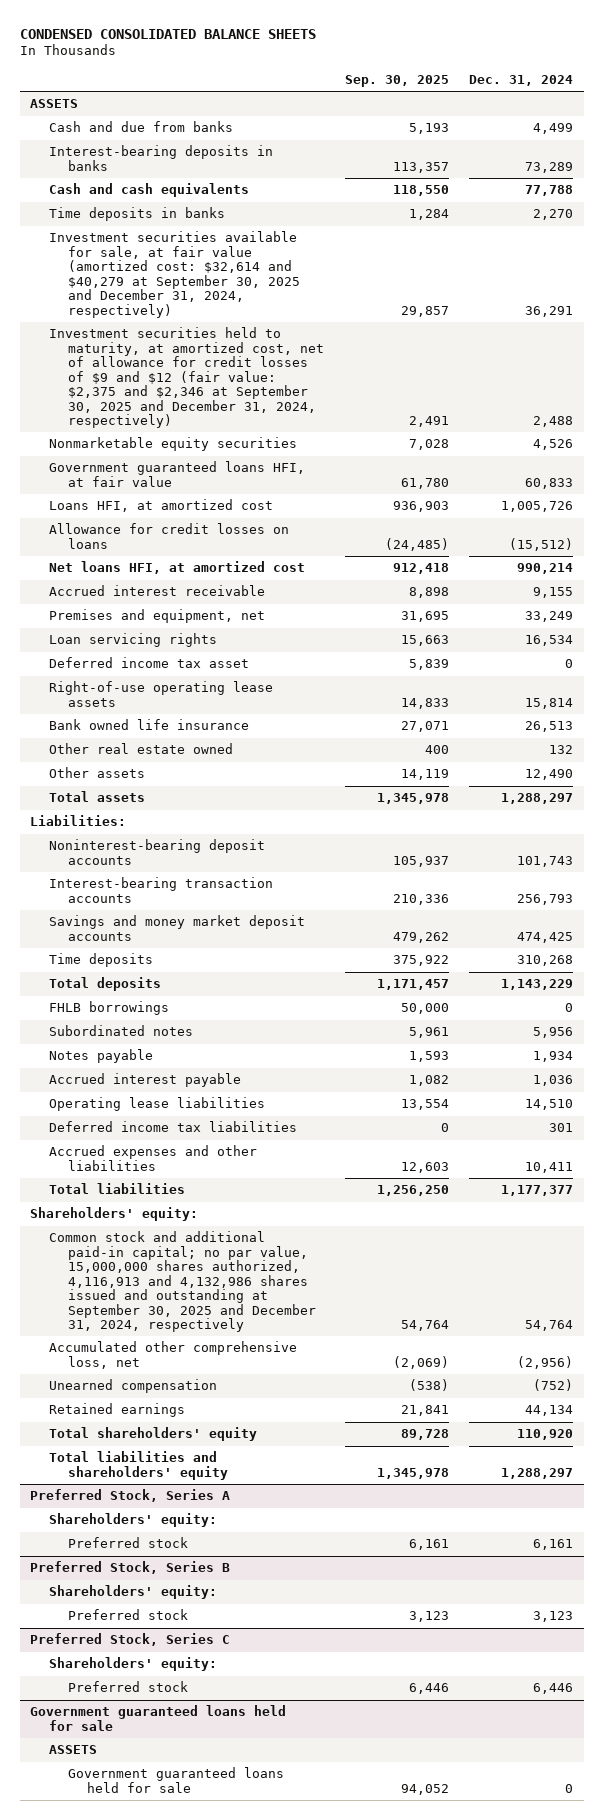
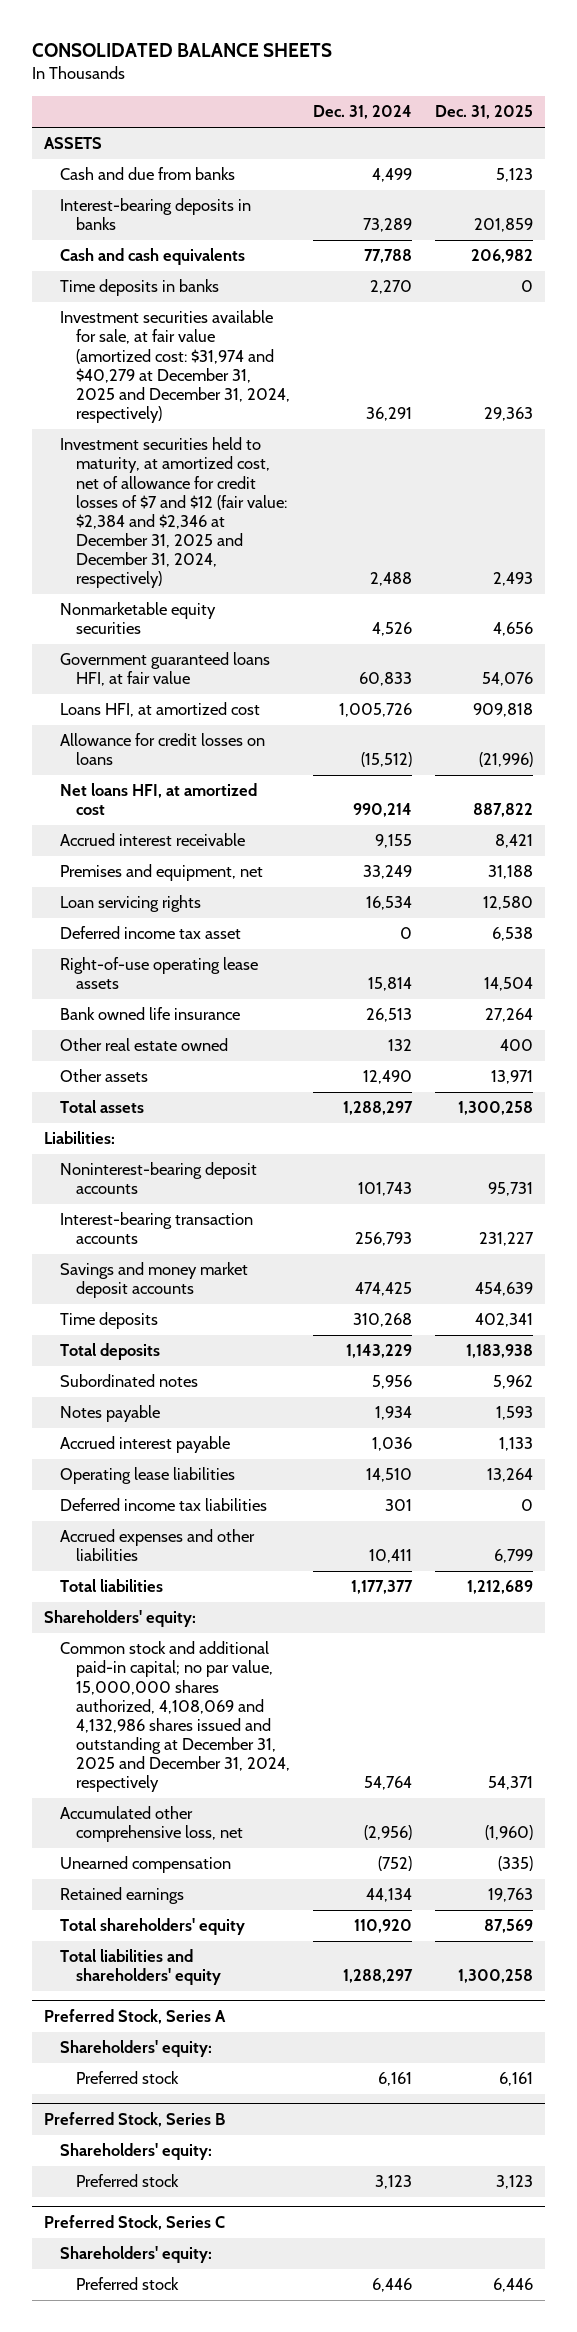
[19,28,316,39] CONDENSED CONSOLIDATED BALANCE SHEETS -> [31,43,332,58] CONSOLIDATED BALANCE SHEETS
[344,74,449,87] Sep. 30, 2025 -> none
none -> [435,105,534,120] Dec. 31, 2025
[49,231,301,318] Investment securities available for sale, at fair value (amortized cost: $32,614 and $40,279 at September 30, 2025 and December 31, 2024, respectively) -> [59,310,290,423] Investment securities available for sale, at fair value (amortized cost: $31,974 and $40,279 at December 31, 2025 and December 31, 2024, respectively)
[49,327,325,429] Investment securities held to maturity, at amortized cost, net of allowance for credit losses of $9 and $12 (fair value: $2,375 and $2,346 at September 30, 2025 and December 31, 2024, respectively) -> [59,437,287,588] Investment securities held to maturity, at amortized cost, net of allowance for credit losses of $7 and $12 (fair value: $2,384 and $2,346 at December 31, 2025 and December 31, 2024, respectively)
[49,1001,170,1016] FHLB borrowings -> none
[49,1231,317,1333] Common stock and additional paid-in capital; no par value, 15,000,000 shares authorized, 4,116,913 and 4,132,986 shares issued and outstanding at September 30, 2025 and December 31, 2024, respectively -> [59,1641,290,1792] Common stock and additional paid-in capital; no par value, 15,000,000 shares authorized, 4,108,069 and 4,132,986 shares issued and outstanding at December 31, 2025 and December 31, 2024, respectively
[30,1705,287,1731] Government guaranteed loans held for sale -> none
[49,1745,98,1755] ASSETS -> none
[68,1767,285,1793] Government guaranteed loans held for sale -> none

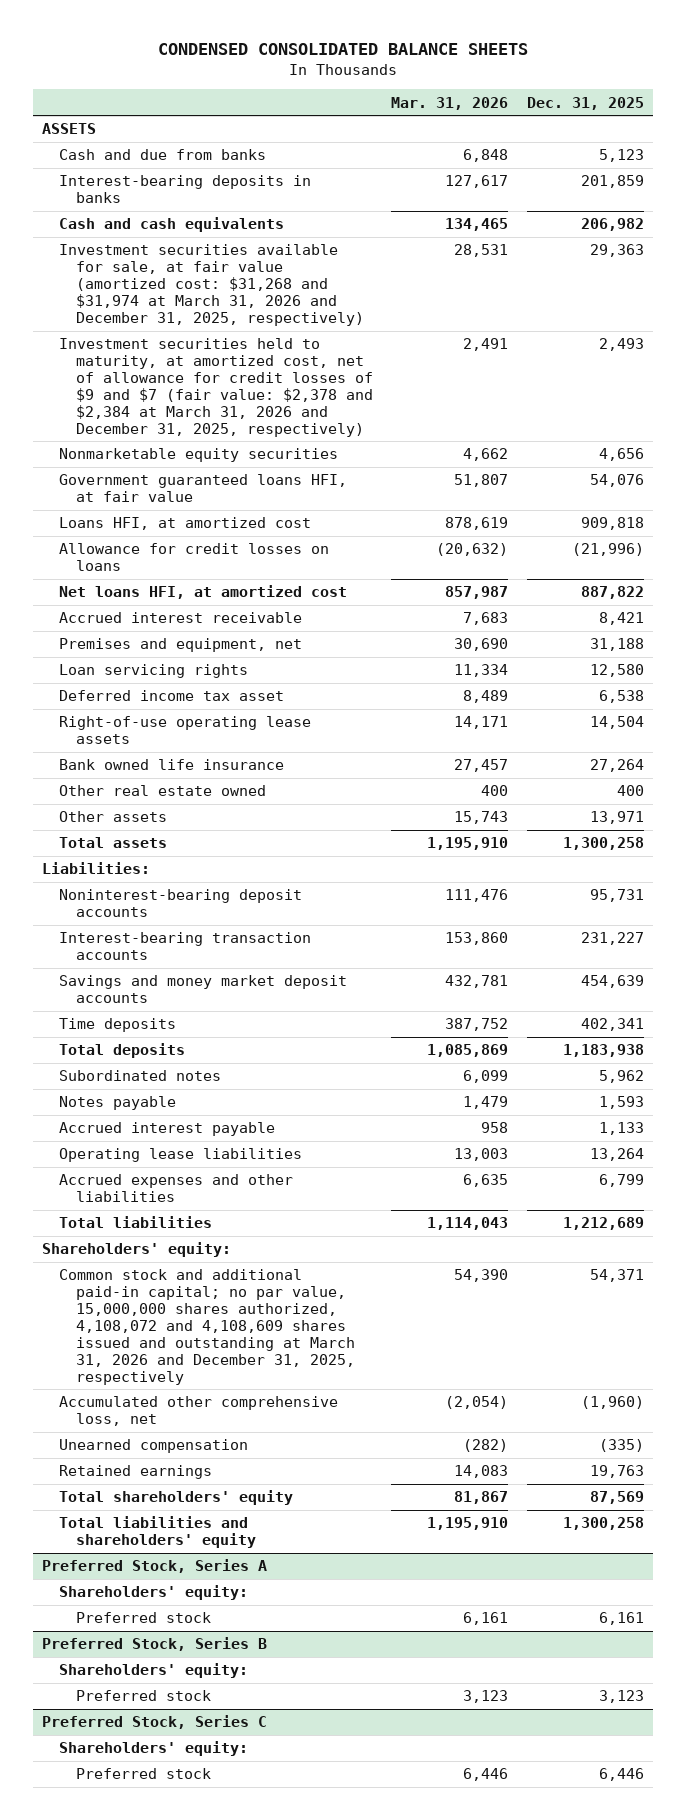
[31,43,332,58] CONSOLIDATED BALANCE SHEETS -> [158,43,529,56] CONDENSED CONSOLIDATED BALANCE SHEETS
[312,105,412,120] Dec. 31, 2024 -> none
none -> [391,96,509,110] Mar. 31, 2026
[59,279,219,297] Time deposits in banks -> none
[59,310,290,423] Investment securities available for sale, at fair value (amortized cost: $31,974 and $40,279 at December 31, 2025 and December 31, 2024, respectively) -> [58,244,364,326] Investment securities available for sale, at fair value (amortized cost: $31,268 and $31,974 at March 31, 2026 and December 31, 2025, respectively)
[59,437,287,588] Investment securities held to maturity, at amortized cost, net of allowance for credit losses of $7 and $12 (fair value: $2,384 and $2,346 at December 31, 2025 and December 31, 2024, respectively) -> [58,338,373,437] Investment securities held to maturity, at amortized cost, net of allowance for credit losses of $9 and $7 (fair value: $2,378 and $2,384 at March 31, 2026 and December 31, 2025, respectively)
[59,1498,267,1512] Deferred income tax liabilities -> none
[59,1641,290,1792] Common stock and additional paid-in capital; no par value, 15,000,000 shares authorized, 4,108,069 and 4,132,986 shares issued and outstanding at December 31, 2025 and December 31, 2024, respectively -> [58,1269,355,1385] Common stock and additional paid-in capital; no par value, 15,000,000 shares authorized, 4,108,072 and 4,108,609 shares issued and outstanding at March 31, 2026 and December 31, 2025, respectively

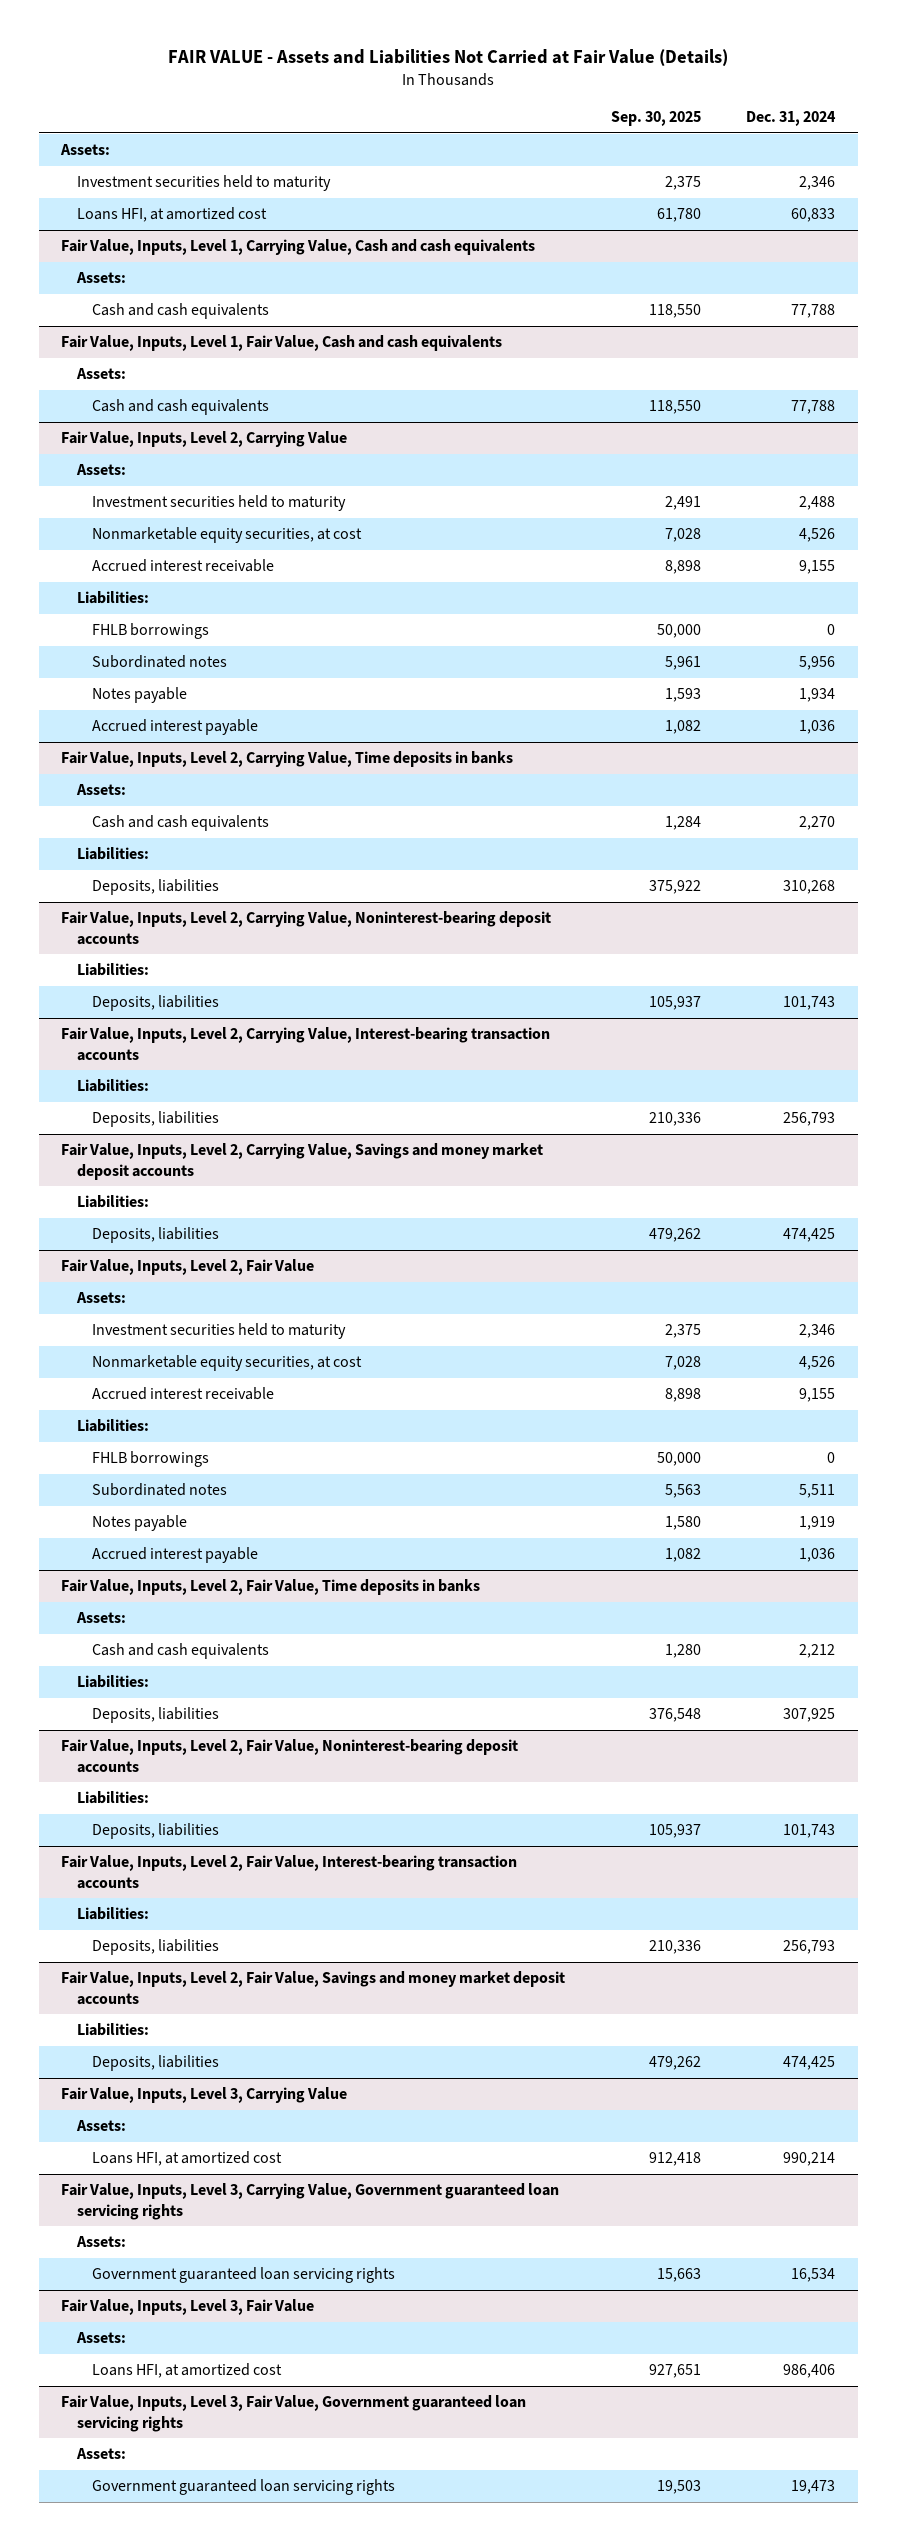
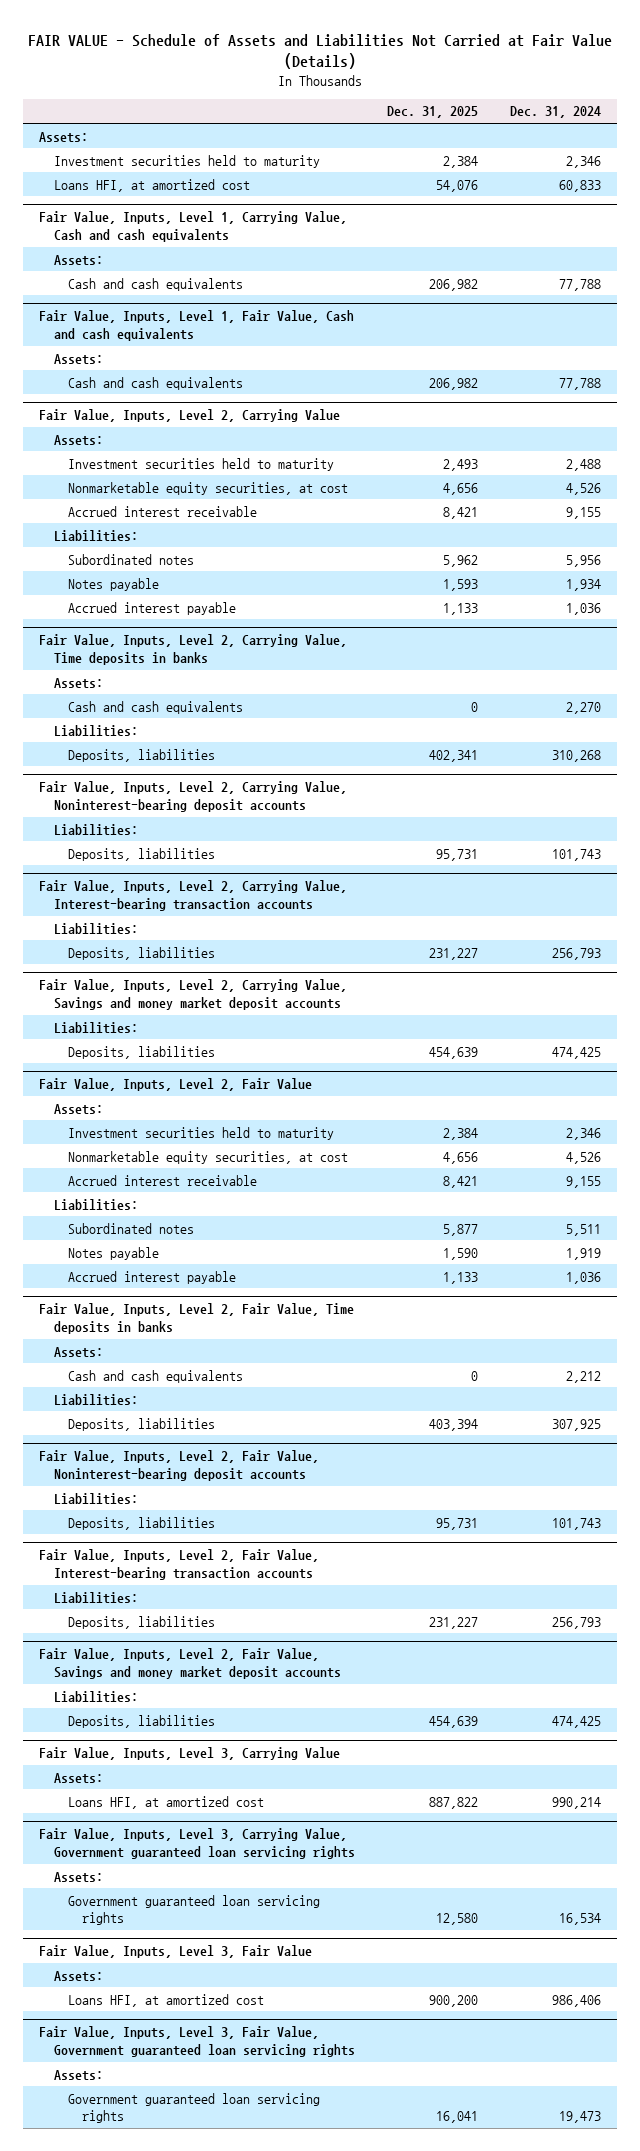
[168,49,729,67] FAIR VALUE - Assets and Liabilities Not Carried at Fair Value (Details) -> [28,33,613,70] FAIR VALUE - Schedule of Assets and Liabilities Not Carried at Fair Value (Details)
[610,110,701,126] Sep. 30, 2025 -> none
none -> [386,106,478,119] Dec. 31, 2025
[91,623,209,640] FHLB borrowings -> none
[91,1451,209,1468] FHLB borrowings -> none

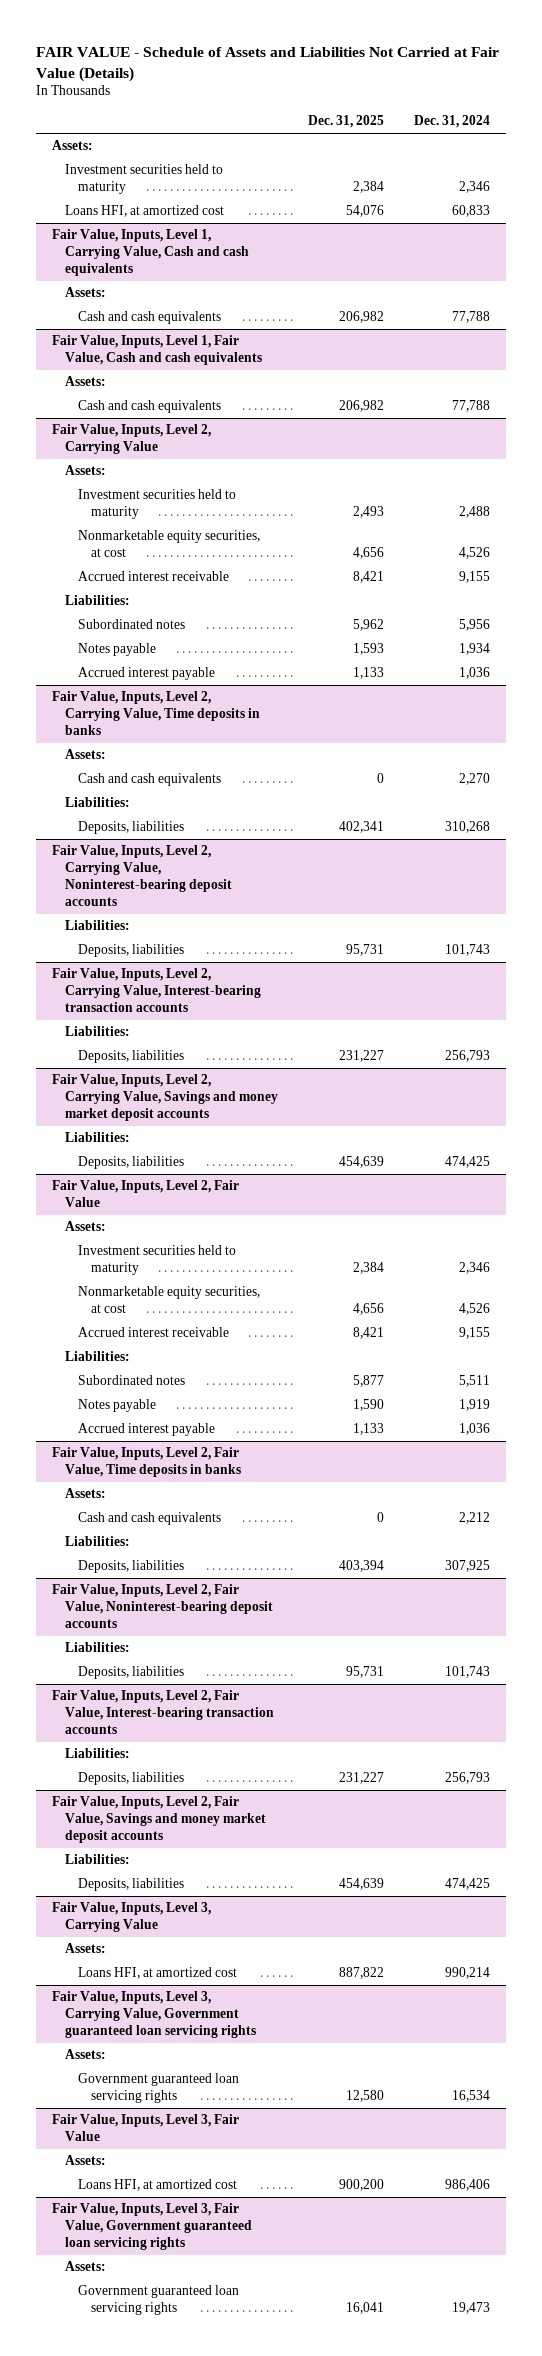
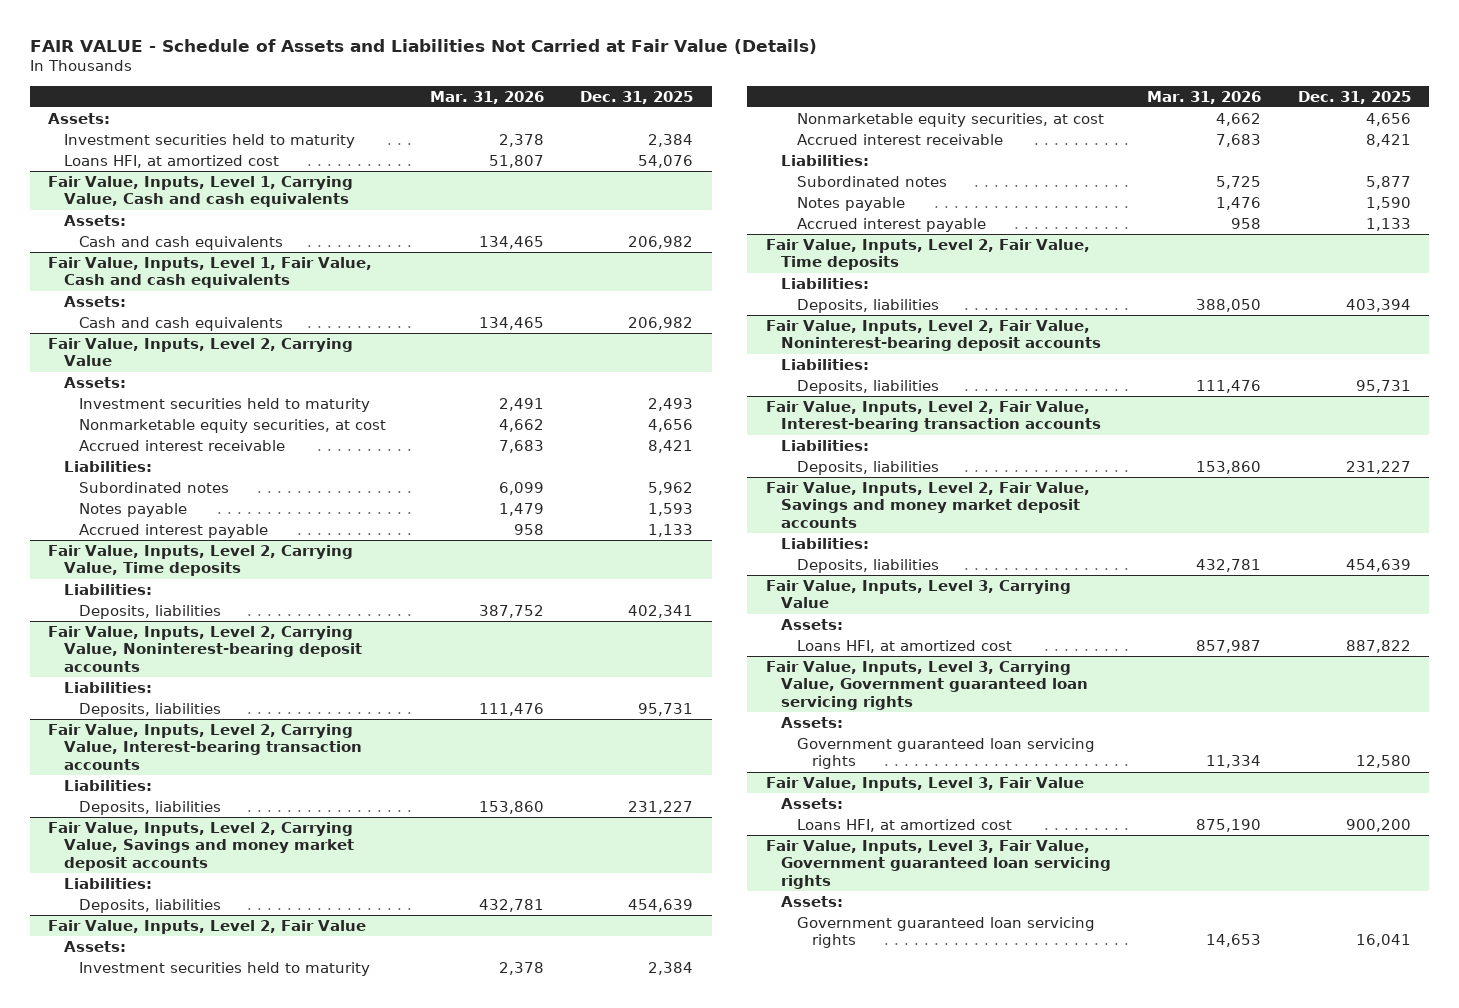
[414,115,491,129] Dec. 31, 2024 -> none
none -> [430,90,545,104] Mar. 31, 2026
[64,749,106,760] Assets: -> none
[77,773,221,787] Cash and cash equivalents -> none
[51,691,260,736] Fair Value, Inputs, Level 2, Carrying Value, Time deposits in banks -> [48,544,354,577] Fair Value, Inputs, Level 2, Carrying Value, Time deposits
[64,1488,106,1499] Assets: -> none
[77,1512,221,1526] Cash and cash equivalents -> none
[51,1447,241,1478] Fair Value, Inputs, Level 2, Fair Value, Time deposits in banks -> [765,238,1090,271] Fair Value, Inputs, Level 2, Fair Value, Time deposits

